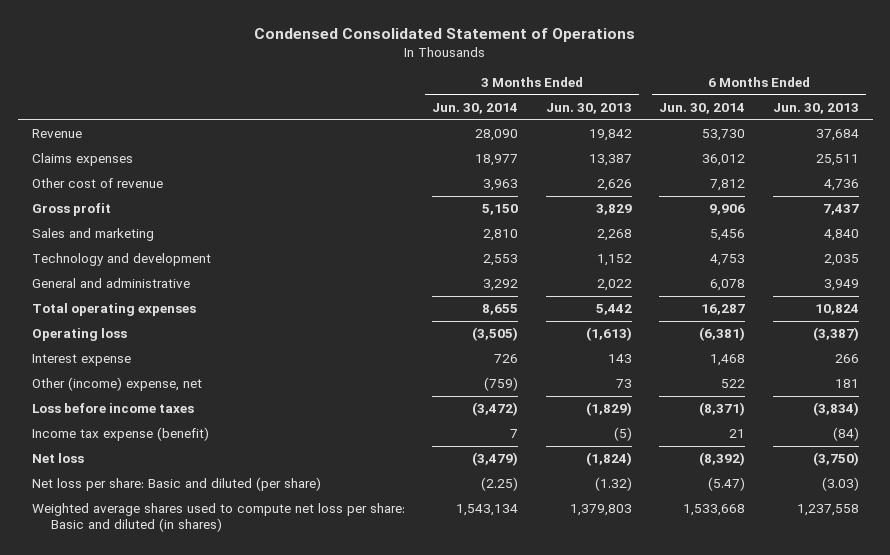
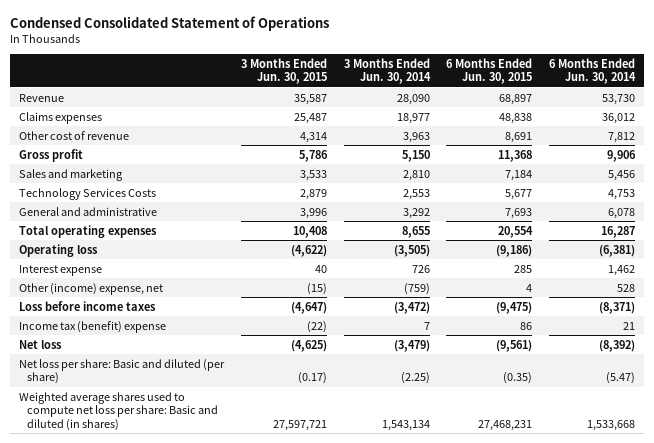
[545,103,632,115] Jun. 30, 2013 -> none
[772,103,859,115] Jun. 30, 2013 -> none
none -> [240,57,327,85] 3 Months Ended Jun. 30, 2015
none -> [446,57,533,85] 6 Months Ended Jun. 30, 2015
[31,253,211,267] Technology and development -> [18,187,156,200] Technology Services Costs
[710,354,746,367] 1,468 -> [608,264,636,276] 1,462
[721,379,746,389] 522 -> [617,283,636,292] 528
[31,427,209,442] Income tax expense (benefit) -> [18,320,166,333] Income tax (benefit) expense

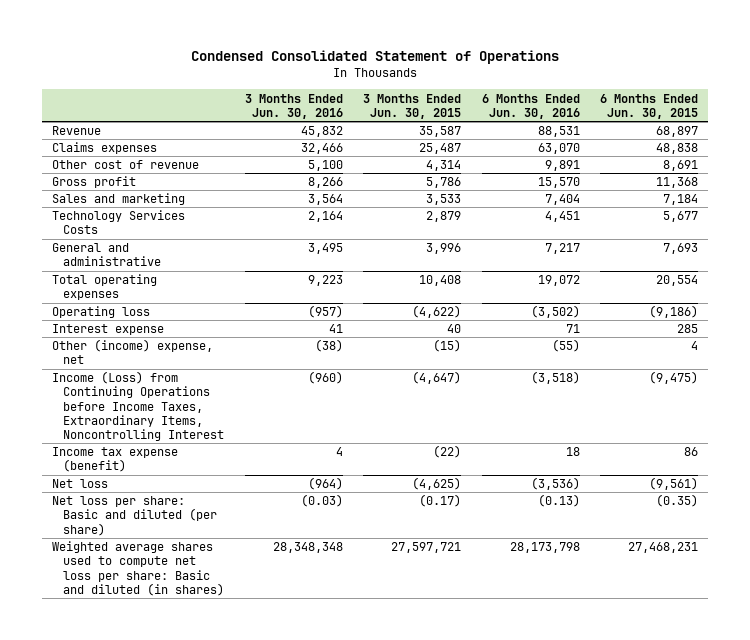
[343,57,431,85] 3 Months Ended Jun. 30, 2014 -> none
[549,57,637,85] 6 Months Ended Jun. 30, 2014 -> none
none -> [244,93,343,119] 3 Months Ended Jun. 30, 2016
none -> [481,93,580,119] 6 Months Ended Jun. 30, 2016
[18,300,156,311] Loss before income taxes -> [52,371,225,441] Income (Loss) from Continuing Operations before Income Taxes, Extraordinary Items, Noncontrolling Interest
[18,320,166,333] Income tax (benefit) expense -> [52,447,179,473] Income tax expense (benefit)

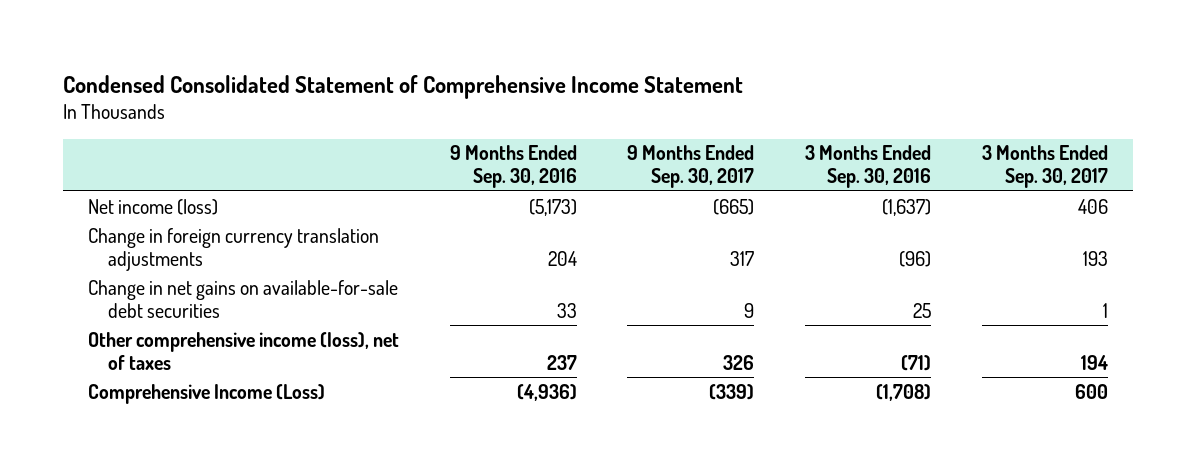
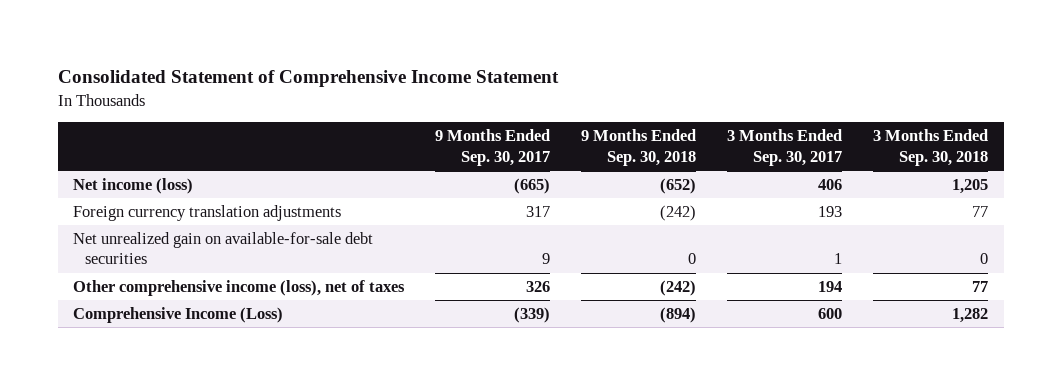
[62,74,743,99] Condensed Consolidated Statement of Comprehensive Income Statement -> [57,70,559,88] Consolidated Statement of Comprehensive Income Statement
[449,145,577,189] 9 Months Ended Sep. 30, 2016 -> none
[804,145,931,189] 3 Months Ended Sep. 30, 2016 -> none
none -> [581,129,697,166] 9 Months Ended Sep. 30, 2018
none -> [873,129,989,166] 3 Months Ended Sep. 30, 2018
[87,227,379,271] Change in foreign currency translation adjustments -> [73,205,342,222] Foreign currency translation adjustments
[87,279,398,318] Change in net gains on available-for-sale debt securities -> [73,232,374,265] Net unrealized gain on available-for-sale debt securities

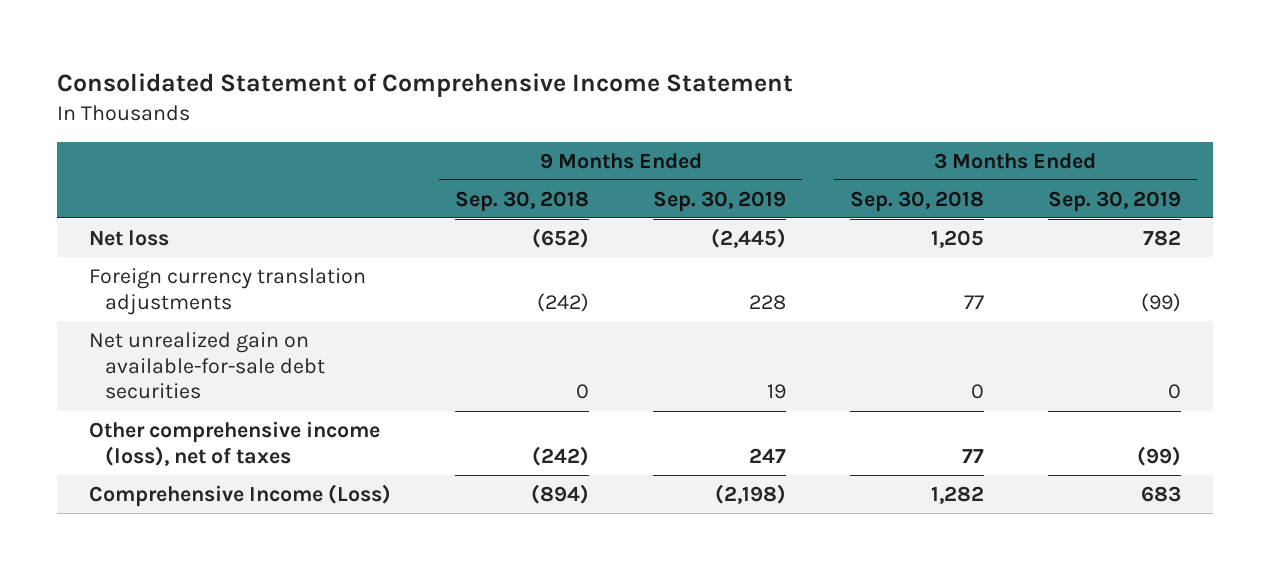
[435,129,551,166] 9 Months Ended Sep. 30, 2017 -> none
[727,129,843,166] 3 Months Ended Sep. 30, 2017 -> none
none -> [653,190,787,212] Sep. 30, 2019
none -> [1047,190,1181,212] Sep. 30, 2019
[73,178,194,195] Net income (loss) -> [89,229,170,246] Net loss

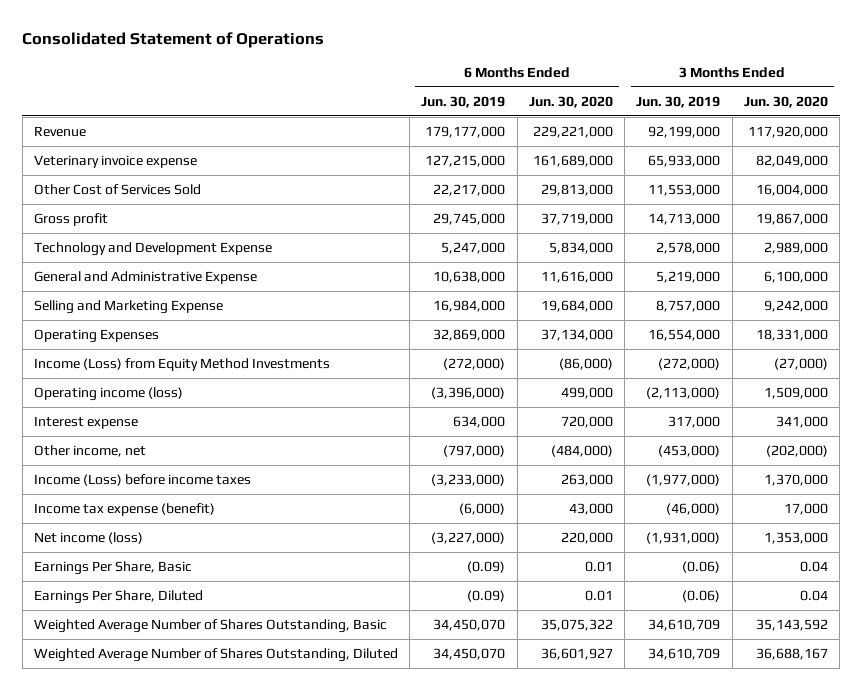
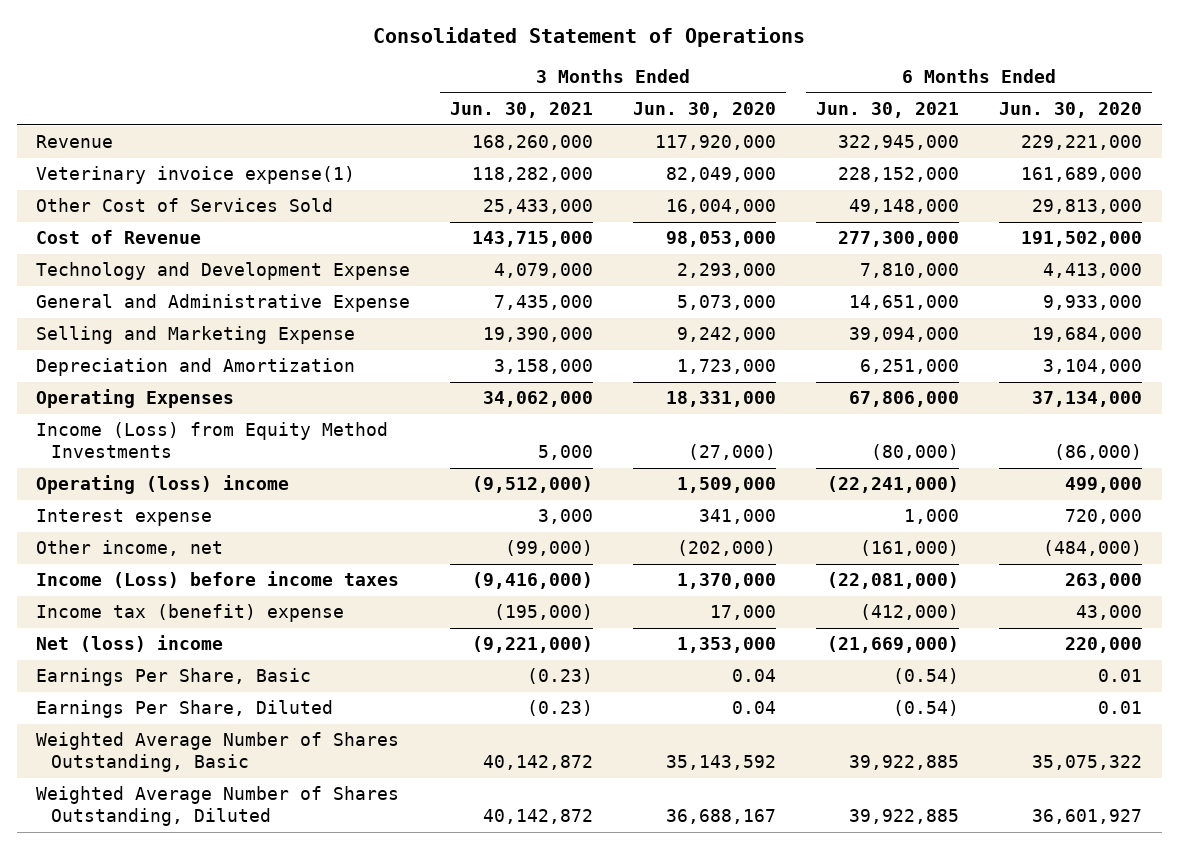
[421,95,506,108] Jun. 30, 2019 -> none
[636,95,721,108] Jun. 30, 2019 -> none
none -> [450,102,594,119] Jun. 30, 2021
none -> [815,102,959,119] Jun. 30, 2021
[33,154,197,168] Veterinary invoice expense -> [36,166,356,185] Veterinary invoice expense(1)
[33,212,108,226] Gross profit -> none
none -> [36,230,202,245] Cost of Revenue
[548,241,613,254] 5,834,000 -> [1042,263,1142,279] 4,413,000
[763,241,828,254] 2,989,000 -> [677,263,777,279] 2,293,000
[540,270,613,283] 11,616,000 -> [1042,295,1142,311] 9,933,000
[763,270,828,283] 6,100,000 -> [677,295,777,311] 5,073,000
none -> [36,358,356,377] Depreciation and Amortization
[33,386,183,401] Operating income (loss) -> [36,475,290,495] Operating (loss) income
[33,502,215,516] Income tax expense (benefit) -> [36,604,345,623] Income tax (benefit) expense
[33,531,143,544] Net income (loss) -> [36,635,224,653] Net (loss) income

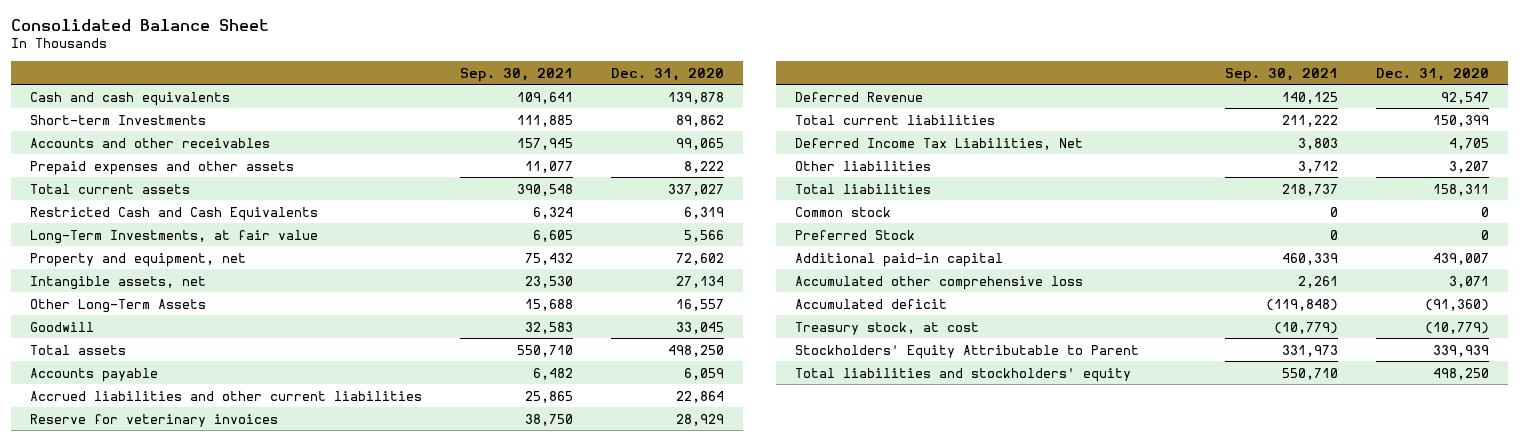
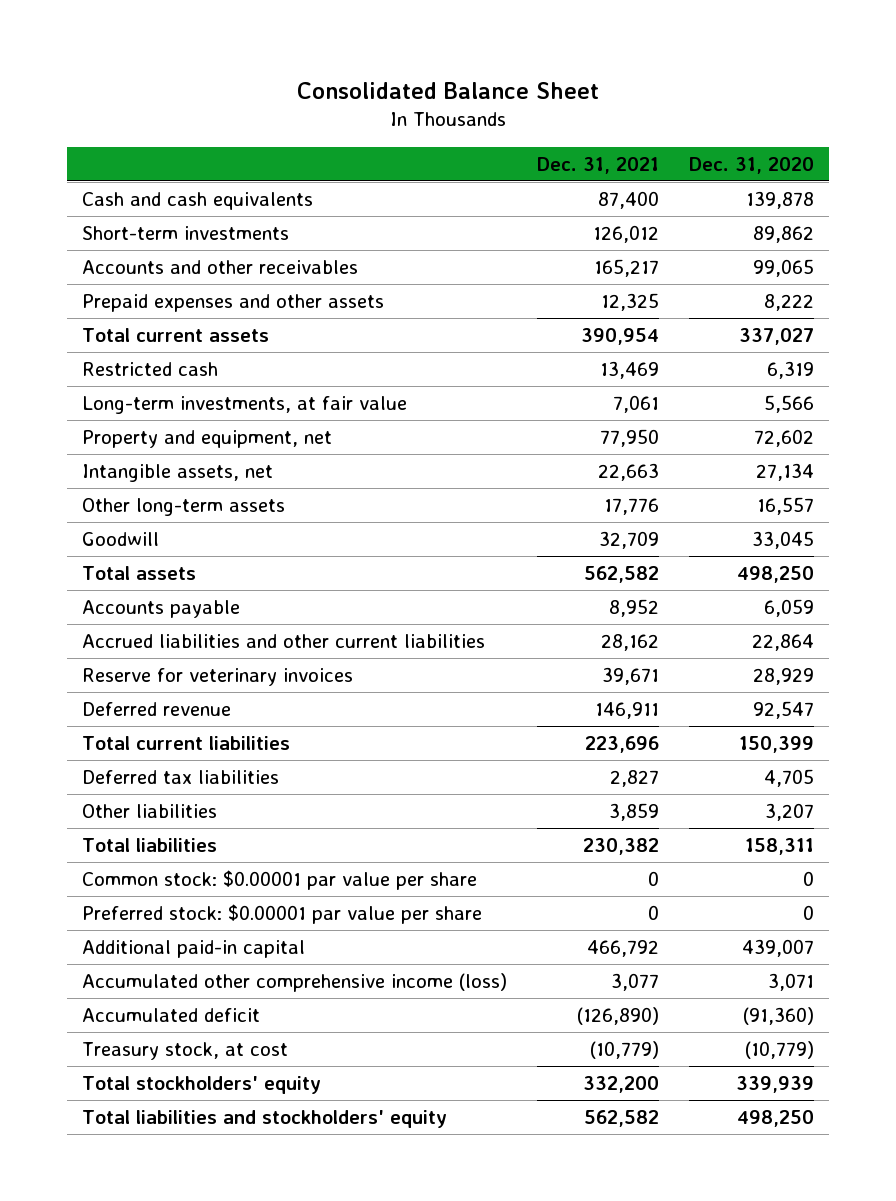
[459,67,573,82] Sep. 30, 2021 -> none
none -> [537,156,660,174] Dec. 31, 2021
[29,114,206,125] Short-term Investments -> [81,226,289,241] Short-term investments
[29,206,318,221] Restricted Cash and Cash Equivalents -> [81,362,218,377] Restricted cash
[29,229,318,244] Long-Term Investments, at fair value -> [81,396,407,415] Long-term investments, at fair value
[29,298,206,313] Other Long-Term Assets -> [81,498,285,517] Other long-term assets
[794,91,923,102] Deferred Revenue -> [81,702,231,717] Deferred revenue
[794,137,1083,150] Deferred Income Tax Liabilities, Net -> [81,770,279,785] Deferred tax liabilities
[794,206,891,217] Common stock -> [81,870,477,891] Common stock: $0.00001 par value per share
[794,229,915,240] Preferred Stock -> [81,904,482,925] Preferred stock: $0.00001 par value per share
[794,275,1083,290] Accumulated other comprehensive loss -> [81,973,507,993] Accumulated other comprehensive income (loss)
[794,344,1139,359] Stockholders' Equity Attributable to Parent -> [81,1076,321,1095] Total stockholders' equity

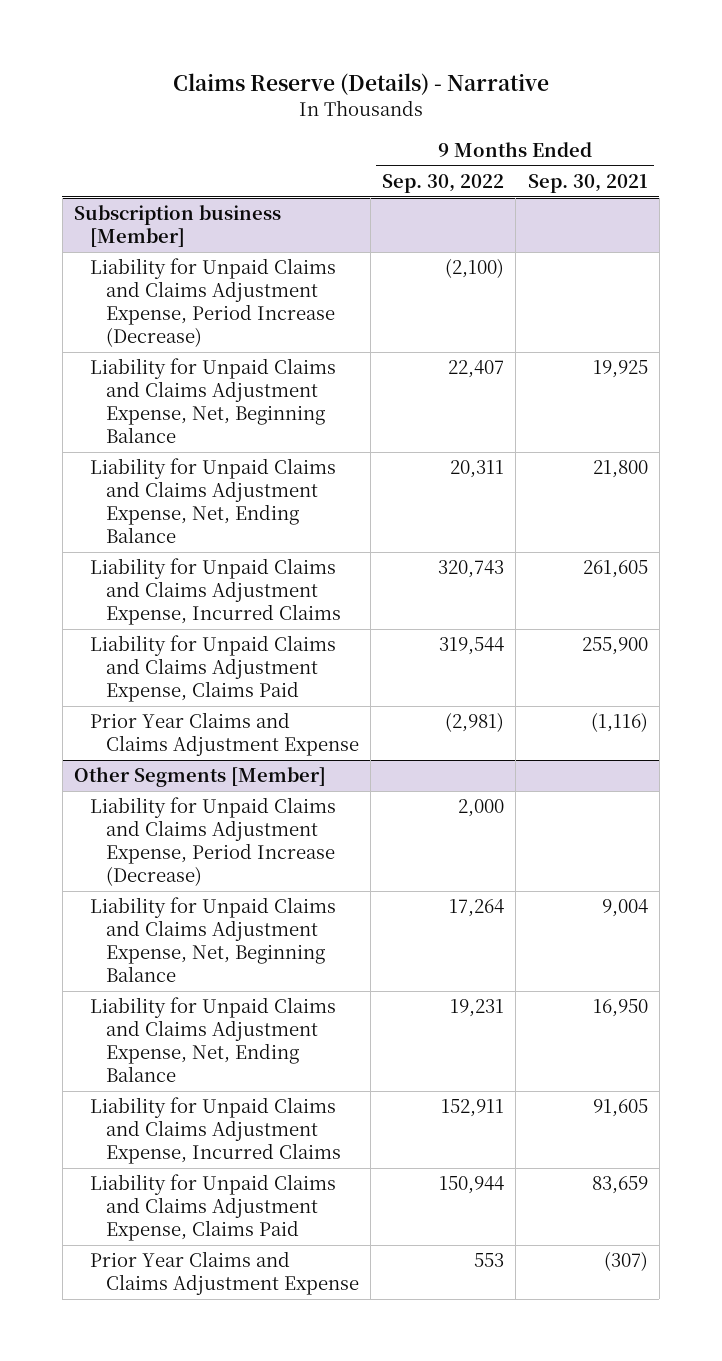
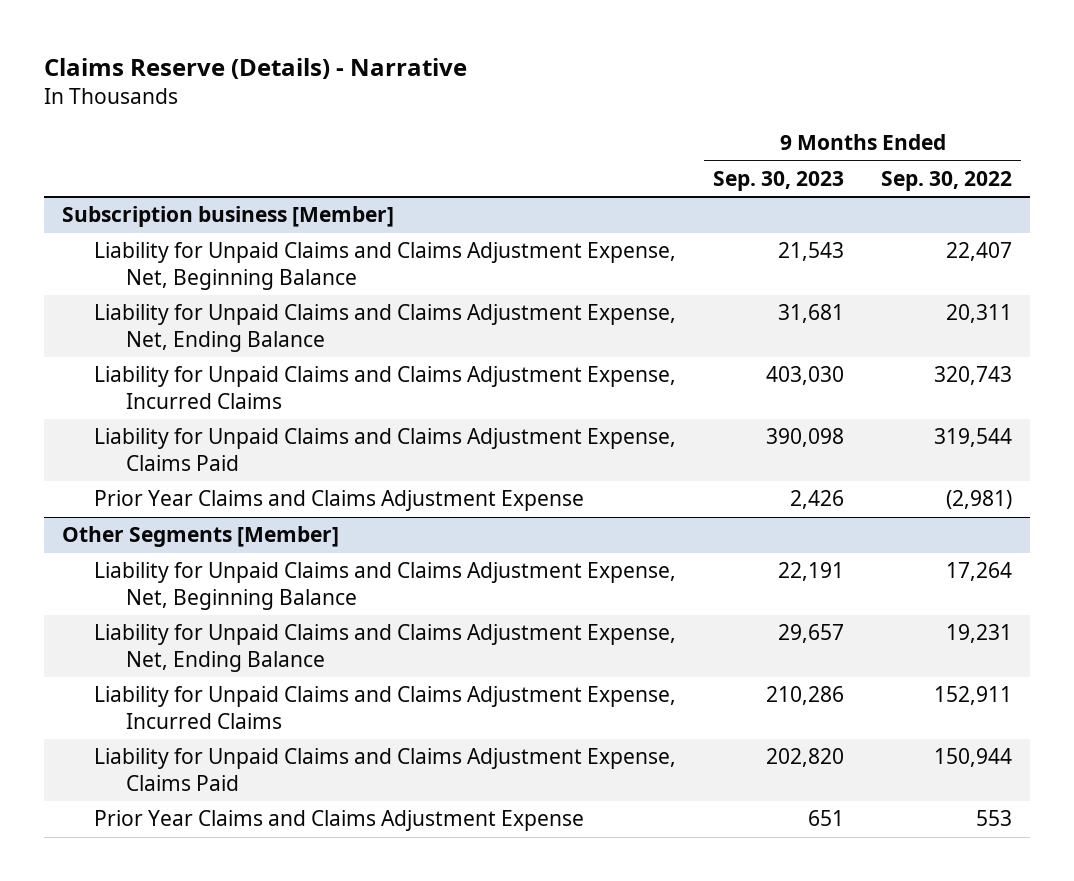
[527,173,648,193] Sep. 30, 2021 -> none
none -> [713,170,845,191] Sep. 30, 2023
[89,258,336,347] Liability for Unpaid Claims and Claims Adjustment Expense, Period Increase (Decrease) -> none
[89,797,336,886] Liability for Unpaid Claims and Claims Adjustment Expense, Period Increase (Decrease) -> none

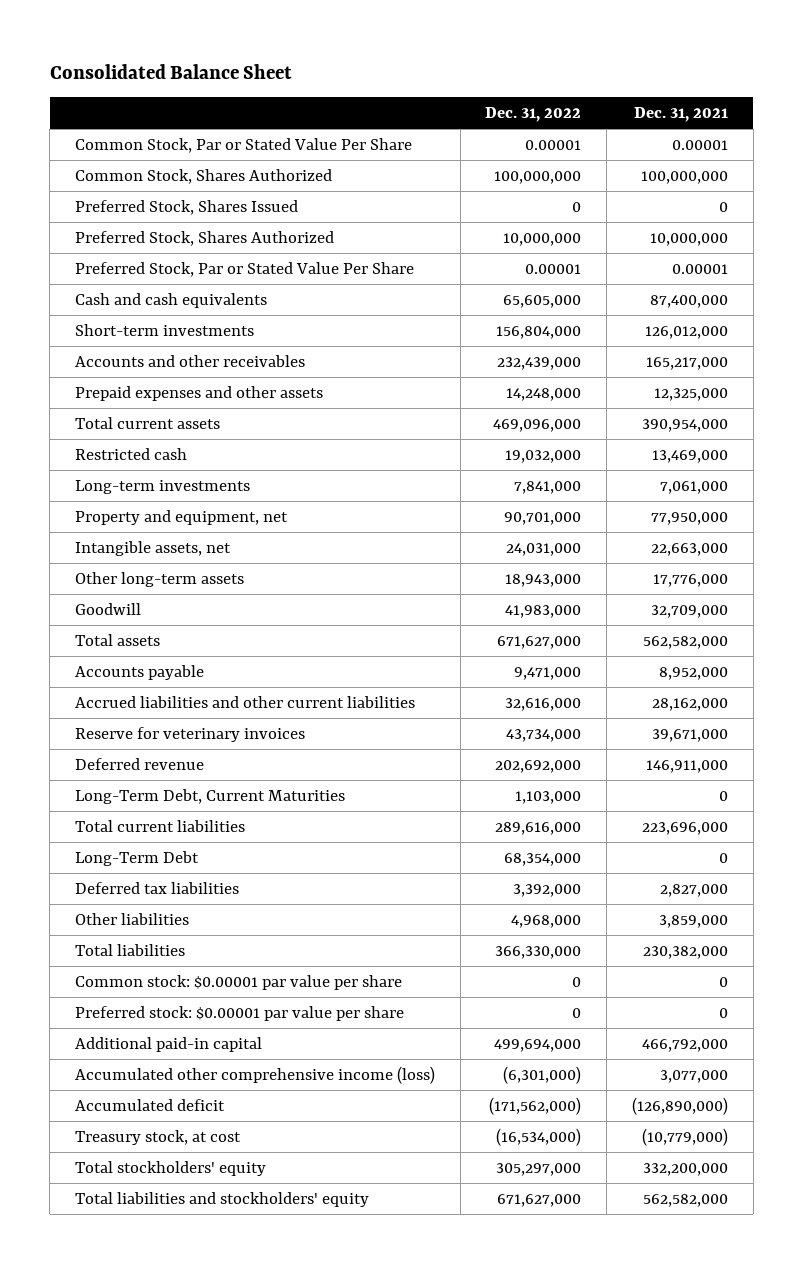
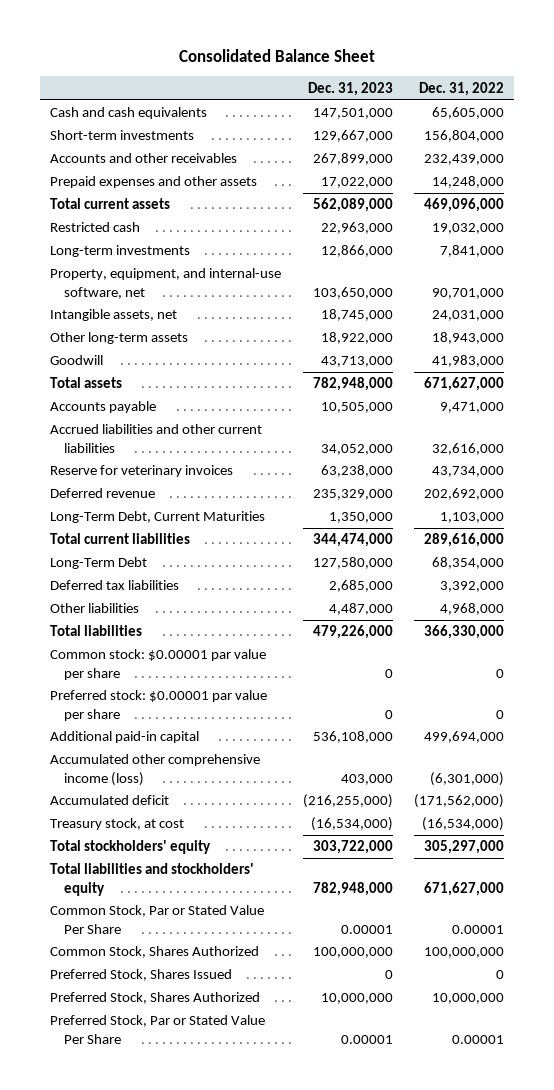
[633,107,728,123] Dec. 31, 2021 -> none
none -> [307,81,393,96] Dec. 31, 2023
[75,509,289,525] Property and equipment, net -> [50,268,282,299] Property, equipment, and internal-use software, net
[75,137,413,153] Common Stock, Par or Stated Value Per Share -> [50,905,265,934] Common Stock, Par or Stated Value Per Share
[75,168,333,184] Common Stock, Shares Authorized -> [50,946,260,959] Common Stock, Shares Authorized
[75,199,299,215] Preferred Stock, Shares Issued -> [50,969,233,982] Preferred Stock, Shares Issued
[75,230,335,246] Preferred Stock, Shares Authorized -> [50,992,261,1005] Preferred Stock, Shares Authorized
[75,261,415,277] Preferred Stock, Par or Stated Value Per Share -> [50,1015,266,1044] Preferred Stock, Par or Stated Value Per Share

